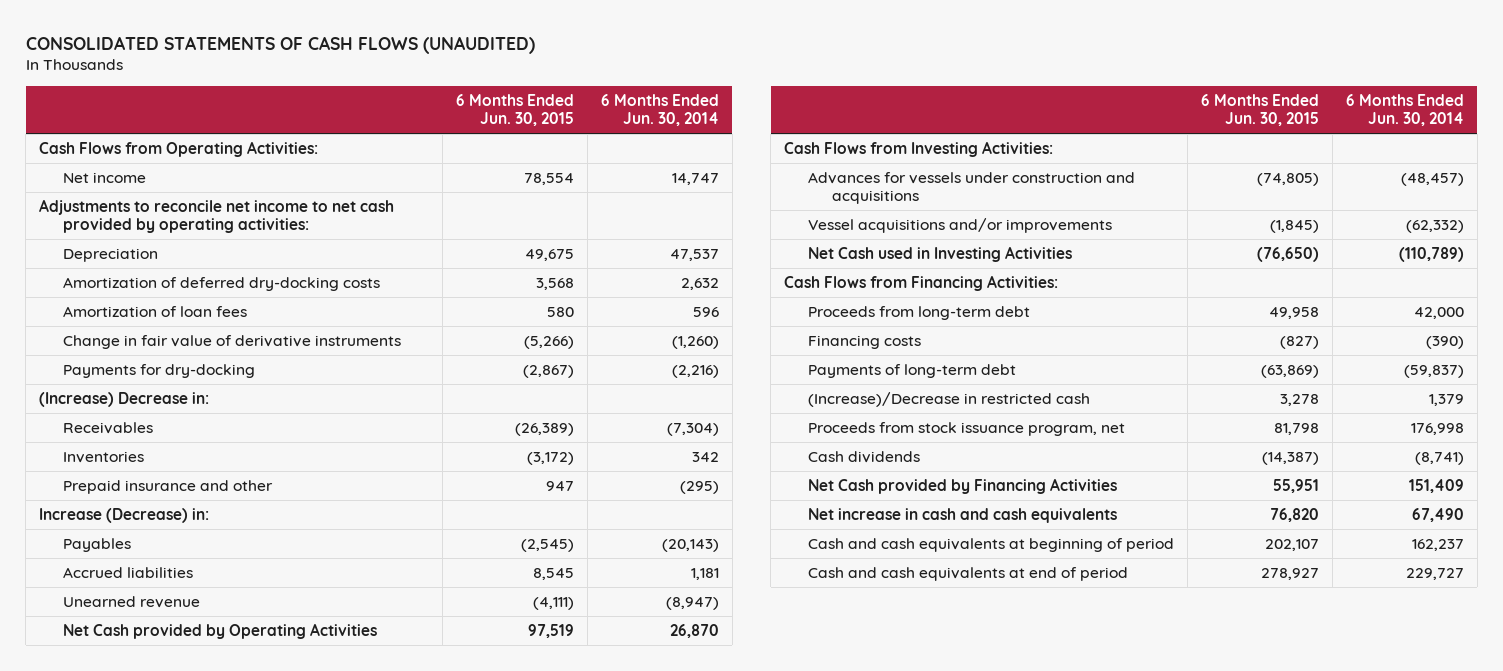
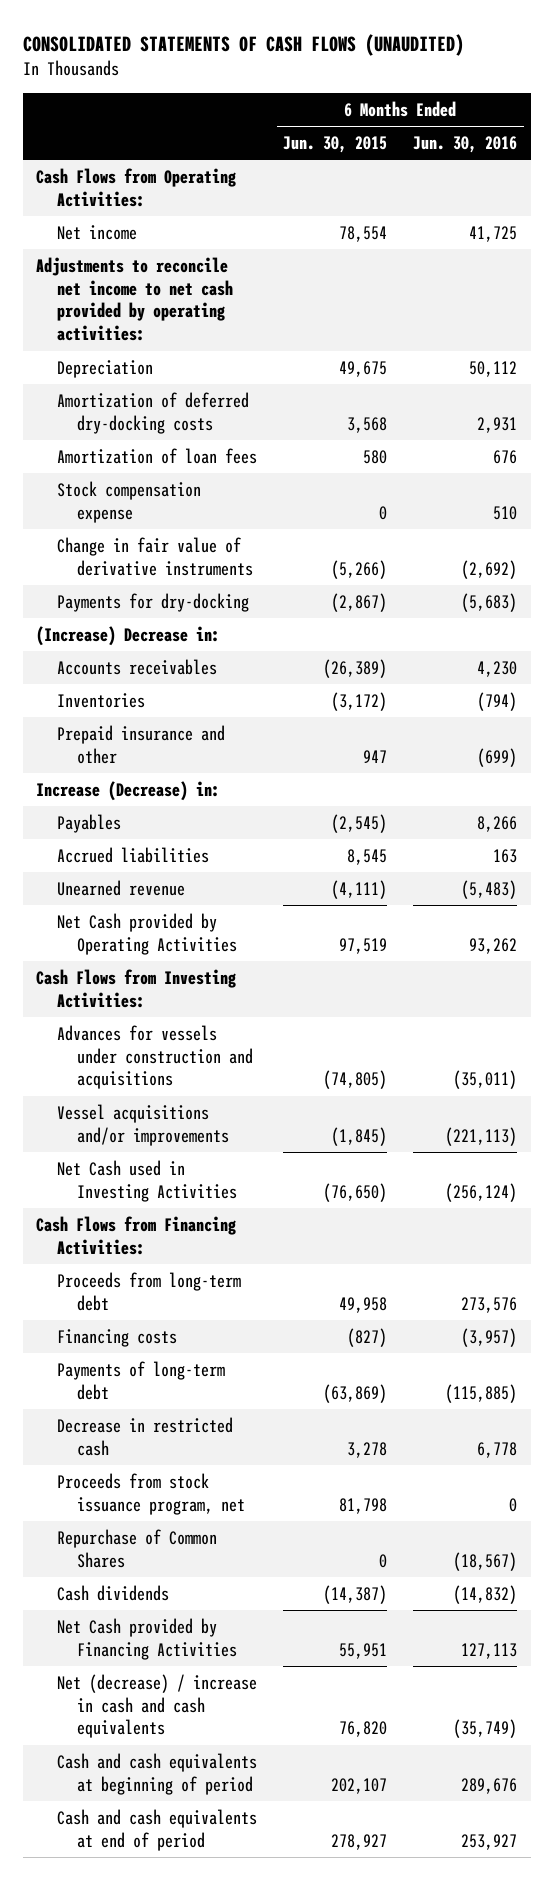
[601,93,720,127] 6 Months Ended Jun. 30, 2014 -> none
none -> [413,135,518,153] Jun. 30, 2016
none -> [56,480,201,523] Stock compensation expense
[63,421,154,434] Receivables -> [56,658,217,675] Accounts receivables
[808,391,1091,407] (Increase)/Decrease in restricted cash -> [56,1416,233,1456] Decrease in restricted cash
none -> [56,1528,217,1568] Repurchase of Common Shares
[808,507,1118,523] Net increase in cash and cash equivalents -> [56,1673,257,1739] Net (decrease) / increase in cash and cash equivalents

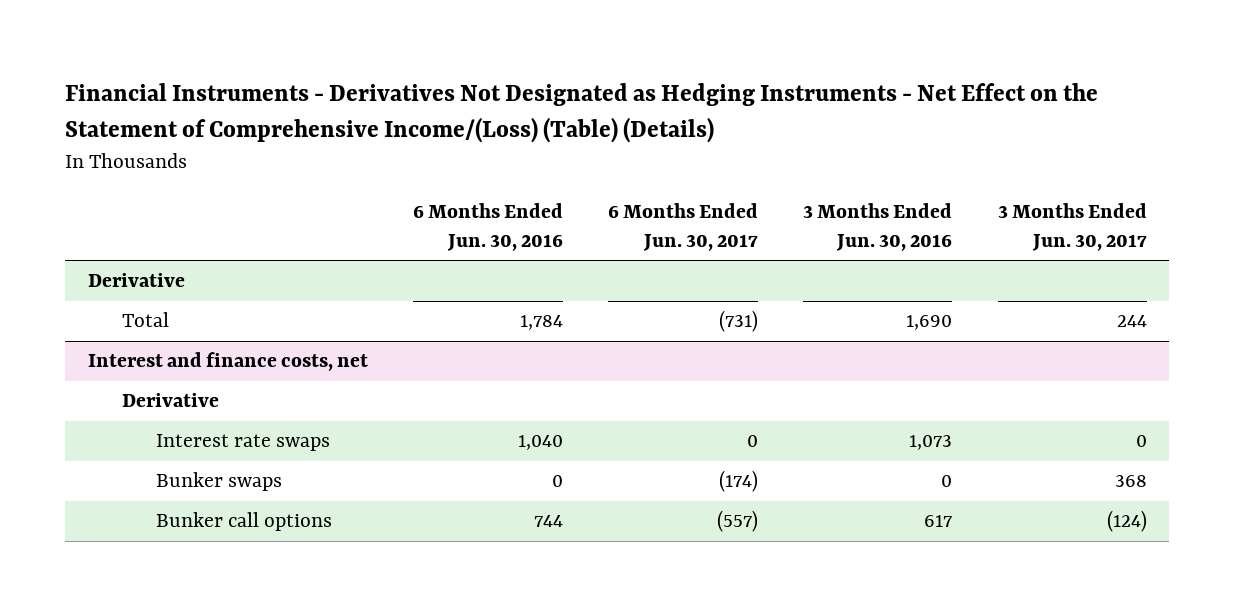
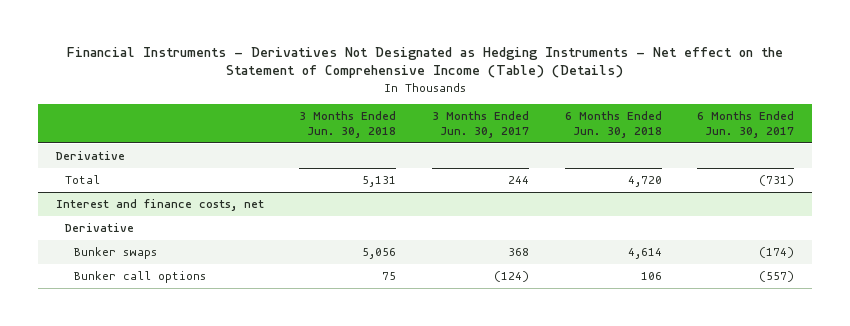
[65,83,1099,144] Financial Instruments - Derivatives Not Designated as Hedging Instruments - Net Effect on the Statement of Comprehensive Income/(Loss) (Table) (Details) -> [66,46,783,79] Financial Instruments - Derivatives Not Designated as Hedging Instruments - Net effect on the Statement of Comprehensive Income (Table) (Details)
[412,202,563,251] 6 Months Ended Jun. 30, 2016 -> none
[803,202,953,251] 3 Months Ended Jun. 30, 2016 -> none
none -> [299,110,397,138] 3 Months Ended Jun. 30, 2018
none -> [564,110,662,138] 6 Months Ended Jun. 30, 2018
[156,434,331,452] Interest rate swaps -> none

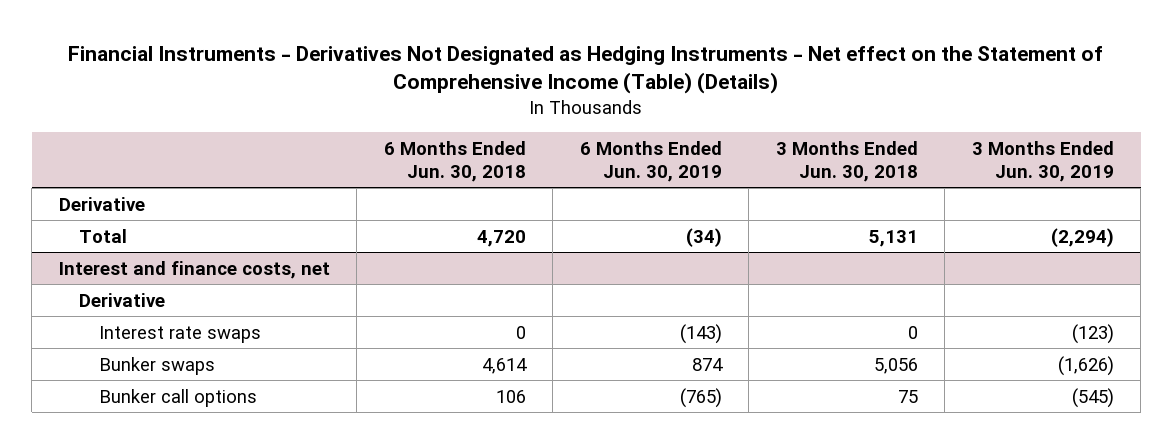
[431,110,529,138] 3 Months Ended Jun. 30, 2017 -> none
[697,110,795,138] 6 Months Ended Jun. 30, 2017 -> none
none -> [579,141,722,182] 6 Months Ended Jun. 30, 2019
none -> [971,141,1114,182] 3 Months Ended Jun. 30, 2019
none -> [99,325,262,343] Interest rate swaps

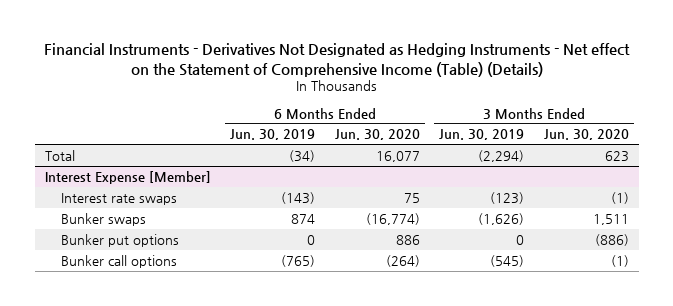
[383,141,526,182] 6 Months Ended Jun. 30, 2018 -> none
[775,141,918,182] 3 Months Ended Jun. 30, 2018 -> none
none -> [334,129,420,141] Jun. 30, 2020
none -> [543,129,629,141] Jun. 30, 2020
[58,196,145,211] Derivative -> none
[79,292,166,307] Derivative -> none
[58,260,330,279] Interest and finance costs, net -> [44,170,211,184] Interest Expense [Member]
none -> [60,233,179,247] Bunker put options

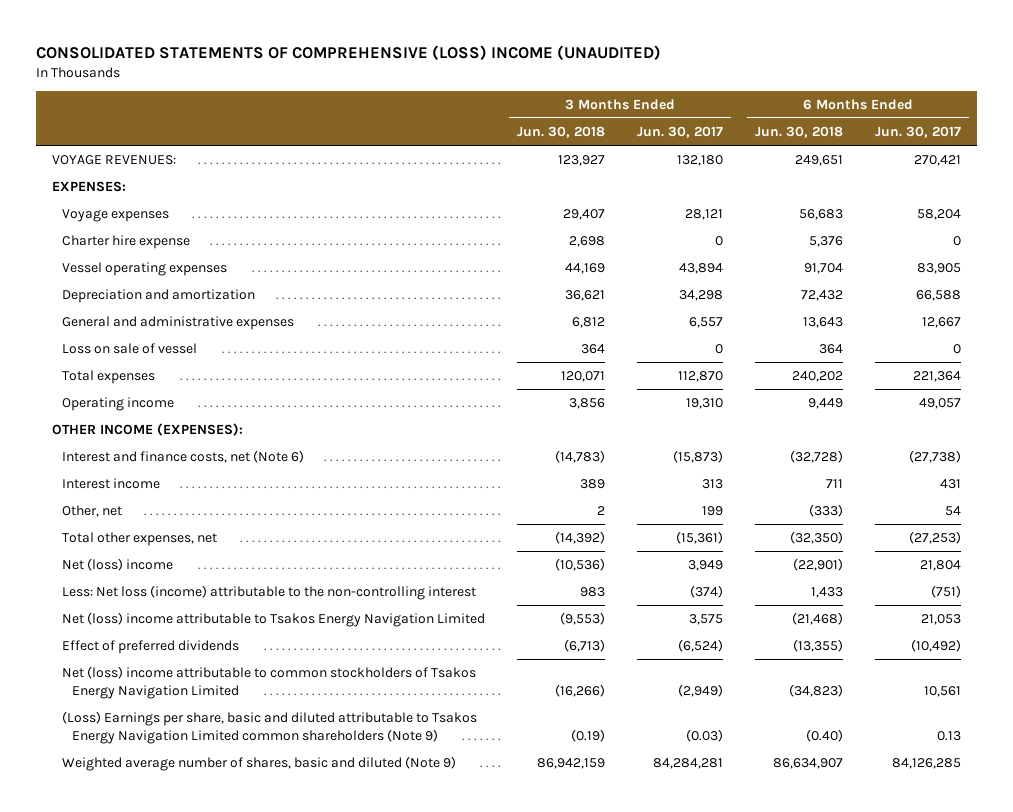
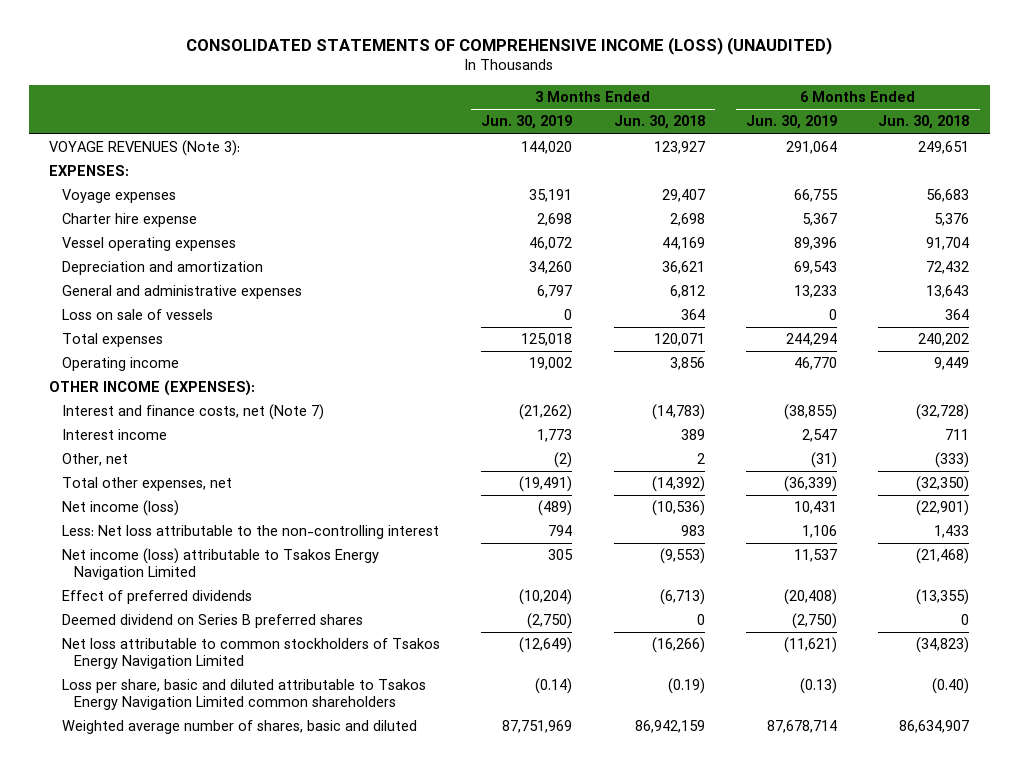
[35,44,661,60] CONSOLIDATED STATEMENTS OF COMPREHENSIVE (LOSS) INCOME (UNAUDITED) -> [186,36,833,55] CONSOLIDATED STATEMENTS OF COMPREHENSIVE INCOME (LOSS) (UNAUDITED)
[637,125,724,138] Jun. 30, 2017 -> none
[875,125,962,138] Jun. 30, 2017 -> none
none -> [481,115,573,130] Jun. 30, 2019
none -> [745,115,837,130] Jun. 30, 2019
[51,154,176,165] VOYAGE REVENUES: -> [49,140,241,157] VOYAGE REVENUES (Note 3):
[61,342,197,354] Loss on sale of vessel -> [61,309,213,321] Loss on sale of vessels
[61,449,304,463] Interest and finance costs, net (Note 6) -> [61,404,324,421] Interest and finance costs, net (Note 7)
[61,557,173,571] Net (loss) income -> [61,500,179,517] Net income (loss)
[61,584,476,600] Less: Net loss (income) attributable to the non-controlling interest -> [61,525,439,540] Less: Net loss attributable to the non-controlling interest
[61,611,485,627] Net (loss) income attributable to Tsakos Energy Navigation Limited -> [61,548,379,581] Net income (loss) attributable to Tsakos Energy Navigation Limited
none -> [61,614,363,629] Deemed dividend on Series B preferred shares
[61,665,476,700] Net (loss) income attributable to common stockholders of Tsakos Energy Navigation Limited -> [61,638,440,670] Net loss attributable to common stockholders of Tsakos Energy Navigation Limited
[61,710,477,745] (Loss) Earnings per share, basic and diluted attributable to Tsakos Energy Navigation Limited common shareholders (Note 9) -> [61,679,426,711] Loss per share, basic and diluted attributable to Tsakos Energy Navigation Limited common shareholders
[61,755,456,771] Weighted average number of shares, basic and diluted (Note 9) -> [61,720,417,735] Weighted average number of shares, basic and diluted

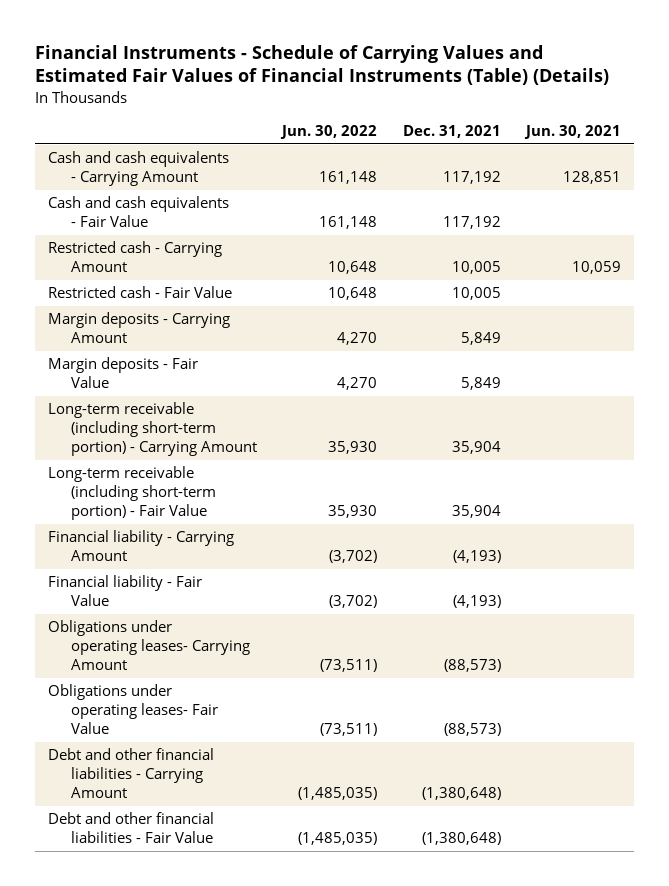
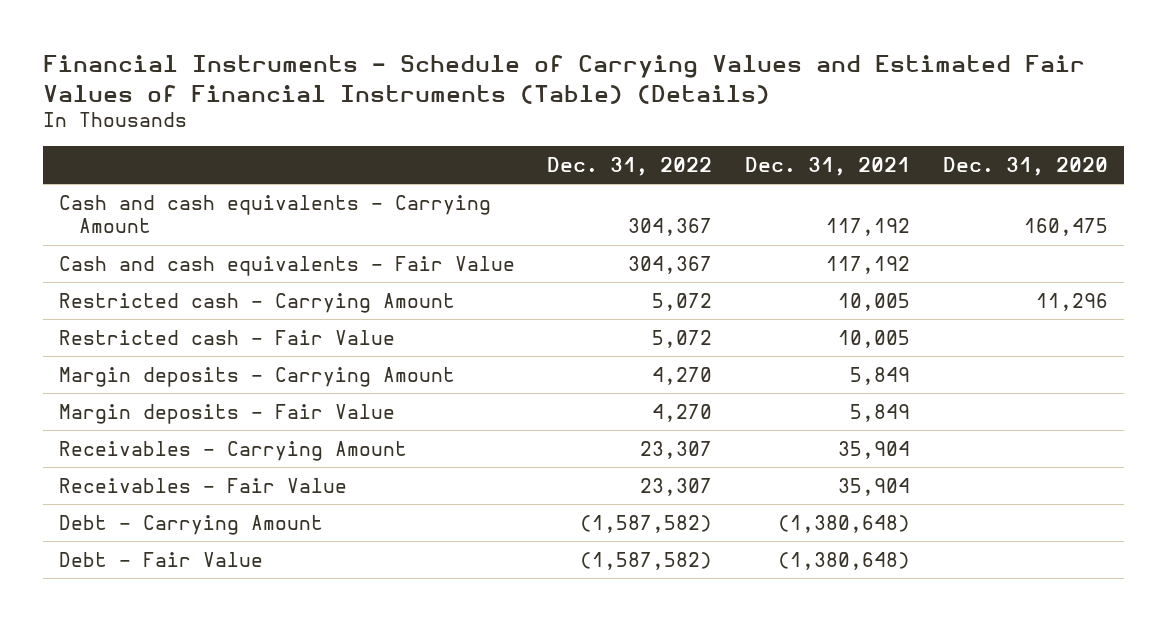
[280,125,378,140] Jun. 30, 2022 -> none
[524,125,622,140] Jun. 30, 2021 -> none
none -> [547,157,713,177] Dec. 31, 2022
none -> [942,157,1108,177] Dec. 31, 2020
[47,530,234,562] Financial liability - Carrying Amount -> none
[47,575,202,607] Financial liability - Fair Value -> none
[47,620,250,671] Obligations under operating leases- Carrying Amount -> none
[47,684,218,735] Obligations under operating leases- Fair Value -> none
[47,402,257,457] Long-term receivable (including short-term portion) - Carrying Amount -> [58,440,407,461] Receivables - Carrying Amount
[47,466,216,521] Long-term receivable (including short-term portion) - Fair Value -> [58,477,347,493] Receivables - Fair Value
[47,748,214,799] Debt and other financial liabilities - Carrying Amount -> [58,514,323,535] Debt - Carrying Amount
[47,812,214,844] Debt and other financial liabilities - Fair Value -> [58,551,263,567] Debt - Fair Value

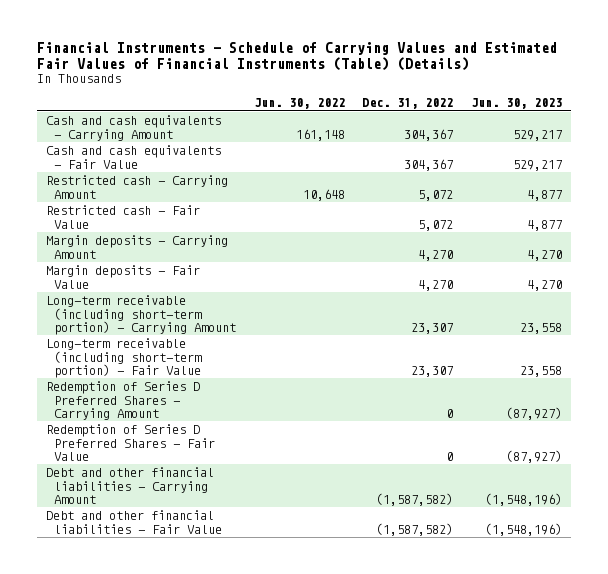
[745,157,911,177] Dec. 31, 2021 -> none
[942,157,1108,177] Dec. 31, 2020 -> none
none -> [253,98,345,110] Jun. 30, 2022
none -> [471,98,563,110] Jun. 30, 2023
[58,440,407,461] Receivables - Carrying Amount -> [45,295,236,335] Long-term receivable (including short-term portion) - Carrying Amount
[58,477,347,493] Receivables - Fair Value -> [45,338,202,378] Long-term receivable (including short-term portion) - Fair Value
none -> [45,381,200,420] Redemption of Series D Preferred Shares - Carrying Amount
none -> [45,424,215,461] Redemption of Series D Preferred Shares - Fair Value
[58,514,323,535] Debt - Carrying Amount -> [45,467,214,504] Debt and other financial liabilities - Carrying Amount
[58,551,263,567] Debt - Fair Value -> [45,510,222,534] Debt and other financial liabilities - Fair Value

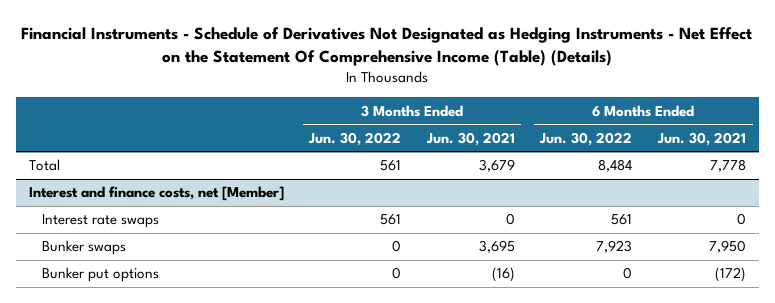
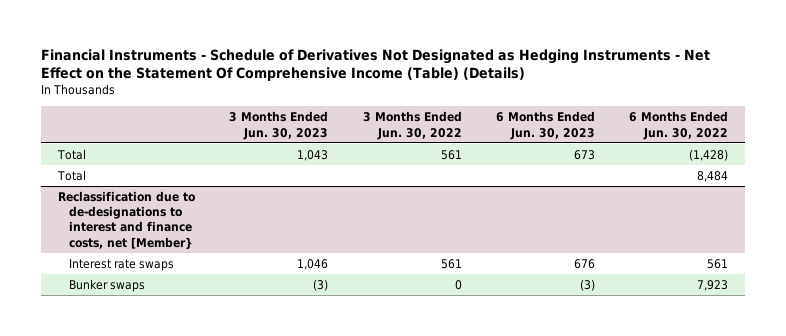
[425,131,515,146] Jun. 30, 2021 -> none
[657,131,747,146] Jun. 30, 2021 -> none
none -> [229,111,329,140] 3 Months Ended Jun. 30, 2023
none -> [495,111,595,140] 6 Months Ended Jun. 30, 2023
[598,159,633,173] 8,484 -> [688,149,728,162] (1,428)
none -> [57,170,87,182] Total
[28,186,284,202] Interest and finance costs, net [Member] -> [58,191,196,249] Reclassification due to de-designations to interest and finance costs, net [Member}
[42,267,160,283] Bunker put options -> none

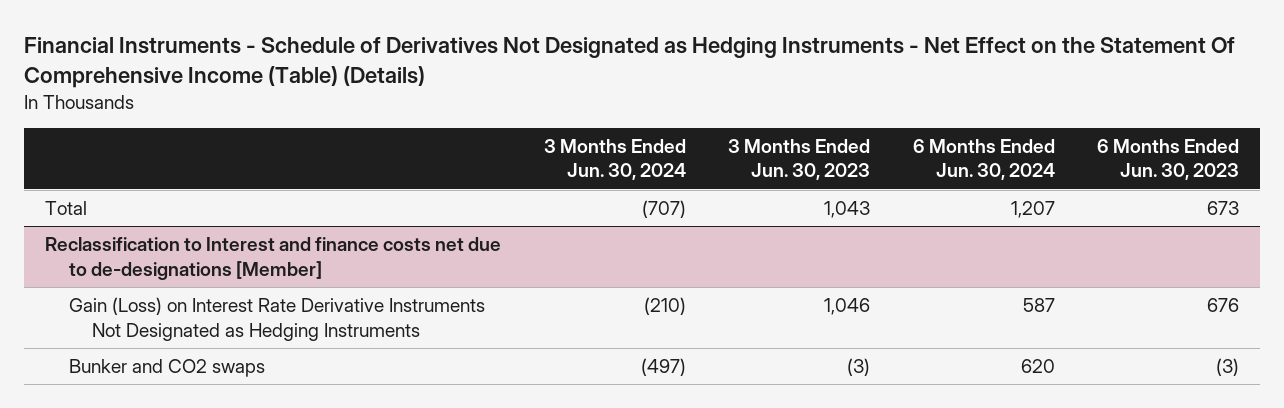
[362,111,462,140] 3 Months Ended Jun. 30, 2022 -> none
[628,111,728,140] 6 Months Ended Jun. 30, 2022 -> none
none -> [543,138,686,181] 3 Months Ended Jun. 30, 2024
none -> [912,138,1055,181] 6 Months Ended Jun. 30, 2024
[57,170,87,182] Total -> none
[58,191,196,249] Reclassification due to de-designations to interest and finance costs, net [Member} -> [45,237,502,280] Reclassification to Interest and finance costs net due to de-designations [Member]
[69,259,175,272] Interest rate swaps -> [68,297,485,341] Gain (Loss) on Interest Rate Derivative Instruments Not Designated as Hedging Instruments
[69,279,146,293] Bunker swaps -> [68,359,265,378] Bunker and CO2 swaps

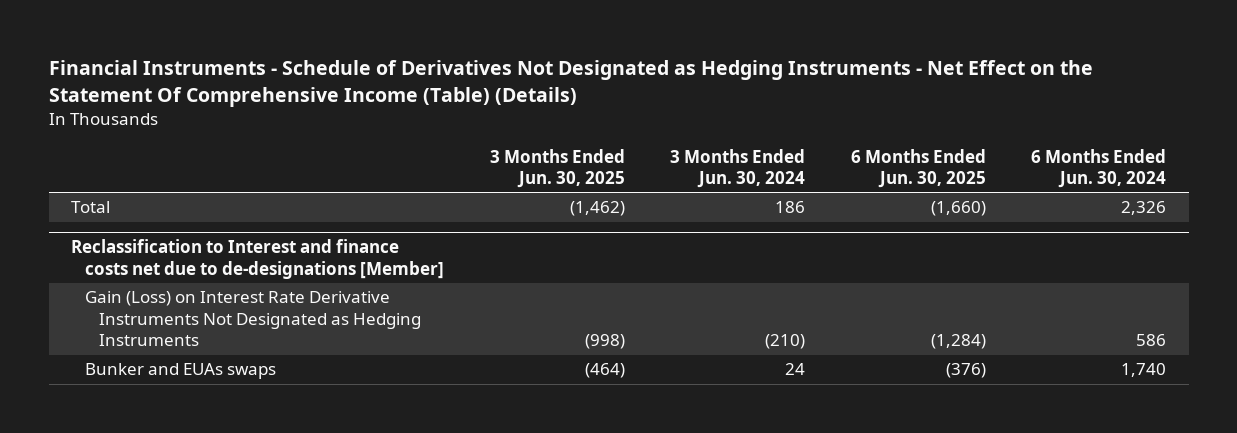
[728,138,871,181] 3 Months Ended Jun. 30, 2023 -> none
[1096,138,1239,181] 6 Months Ended Jun. 30, 2023 -> none
none -> [489,148,625,189] 3 Months Ended Jun. 30, 2025
none -> [850,148,986,189] 6 Months Ended Jun. 30, 2025
[641,200,686,219] (707) -> [775,201,806,214] 186
[1010,201,1055,219] 1,207 -> [1121,201,1167,216] 2,326
[1022,298,1055,313] 587 -> [1136,334,1167,347] 586
[68,359,265,378] Bunker and CO2 swaps -> [85,363,277,380] Bunker and EUAs swaps
[640,358,686,377] (497) -> [785,363,806,376] 24
[1020,359,1055,374] 620 -> [1121,363,1167,378] 1,740

